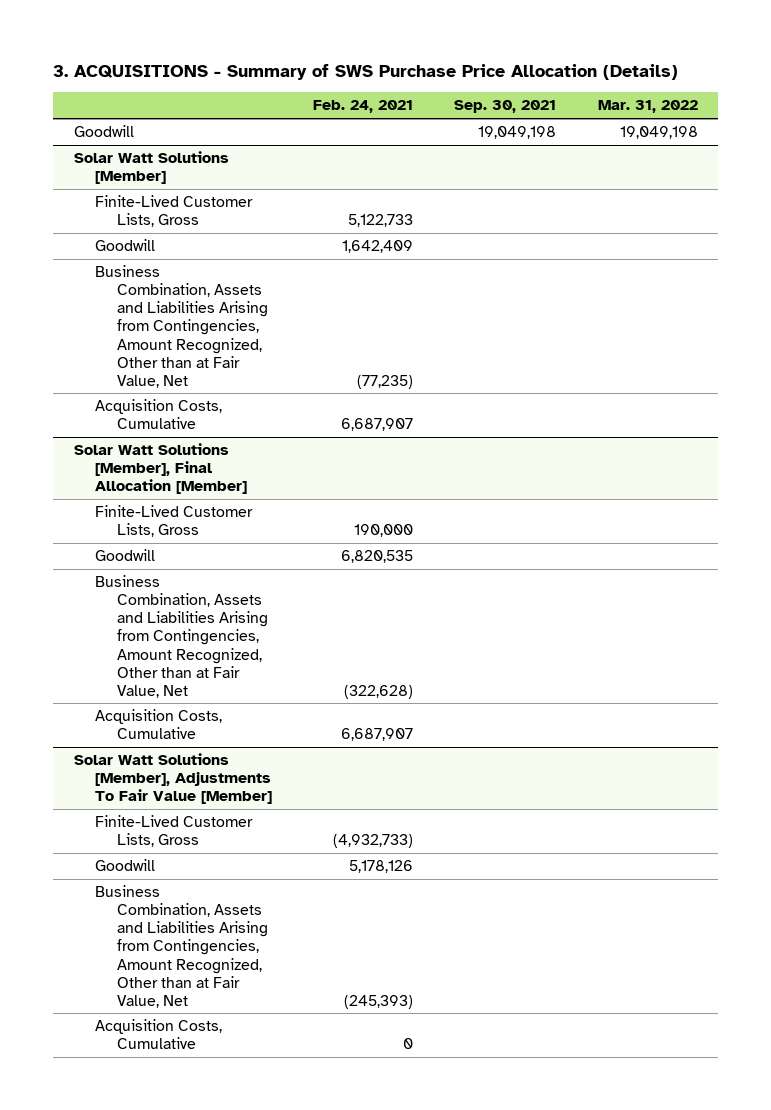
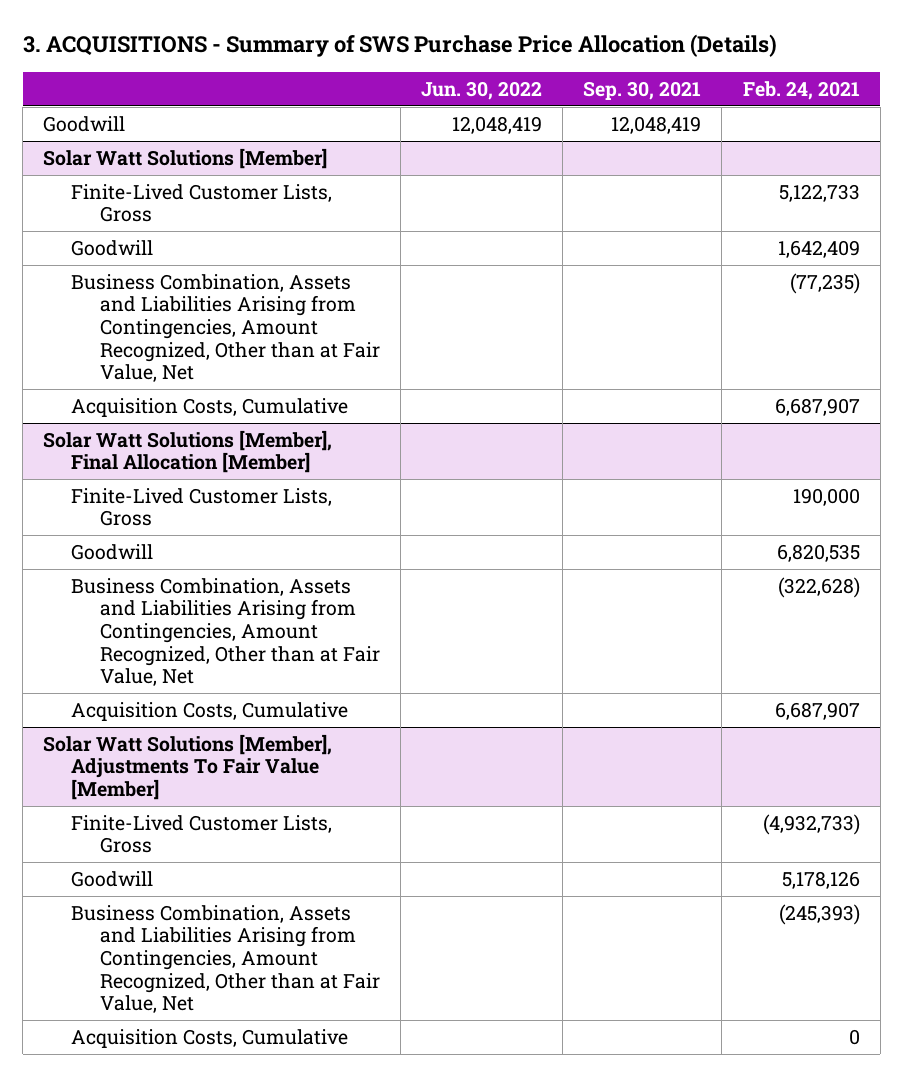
[597,100,698,114] Mar. 31, 2022 -> none
none -> [420,80,542,100] Jun. 30, 2022
[478,126,557,140] 19,049,198 -> [611,115,702,134] 12,048,419

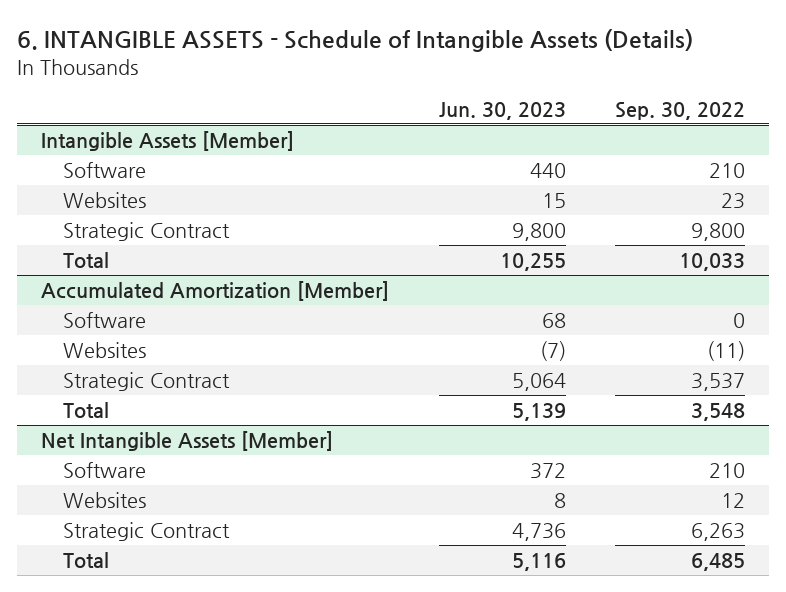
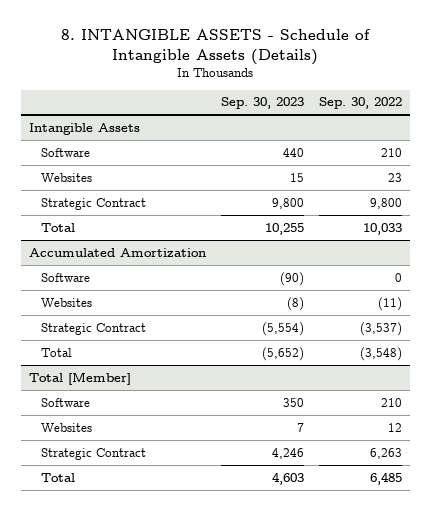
[16,29,693,53] 6. INTANGIBLE ASSETS - Schedule of Intangible Assets (Details) -> [61,29,372,66] 8. INTANGIBLE ASSETS - Schedule of Intangible Assets (Details)
[438,101,566,120] Jun. 30, 2023 -> none
none -> [220,97,304,110] Sep. 30, 2023
[41,130,295,151] Intangible Assets [Member] -> [28,122,140,135] Intangible Assets
[41,280,390,301] Accumulated Amortization [Member] -> [28,247,206,257] Accumulated Amortization
[41,430,334,451] Net Intangible Assets [Member] -> none
[690,372,745,391] 3,537 -> [359,321,402,336] (3,537)
[690,402,745,421] 3,548 -> [359,346,402,361] (3,548)
none -> [28,371,131,385] Total [Member]

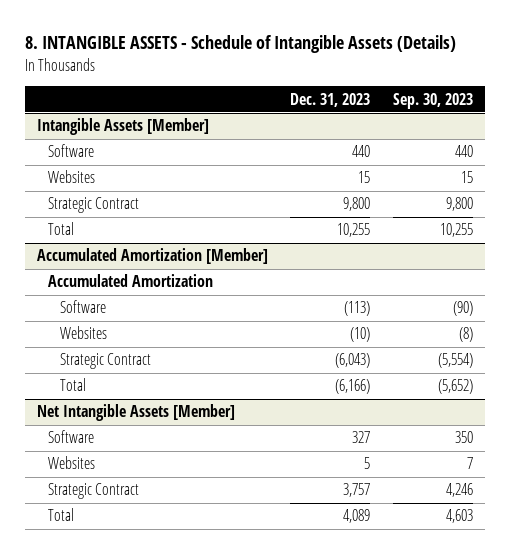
[318,97,402,110] Sep. 30, 2022 -> none
none -> [290,92,371,107] Dec. 31, 2023
[28,122,140,135] Intangible Assets -> [36,118,209,136] Intangible Assets [Member]
[28,247,206,257] Accumulated Amortization -> [36,248,268,265] Accumulated Amortization [Member]
none -> [48,274,214,288] Accumulated Amortization
[28,371,131,385] Total [Member] -> none
none -> [36,404,235,422] Net Intangible Assets [Member]

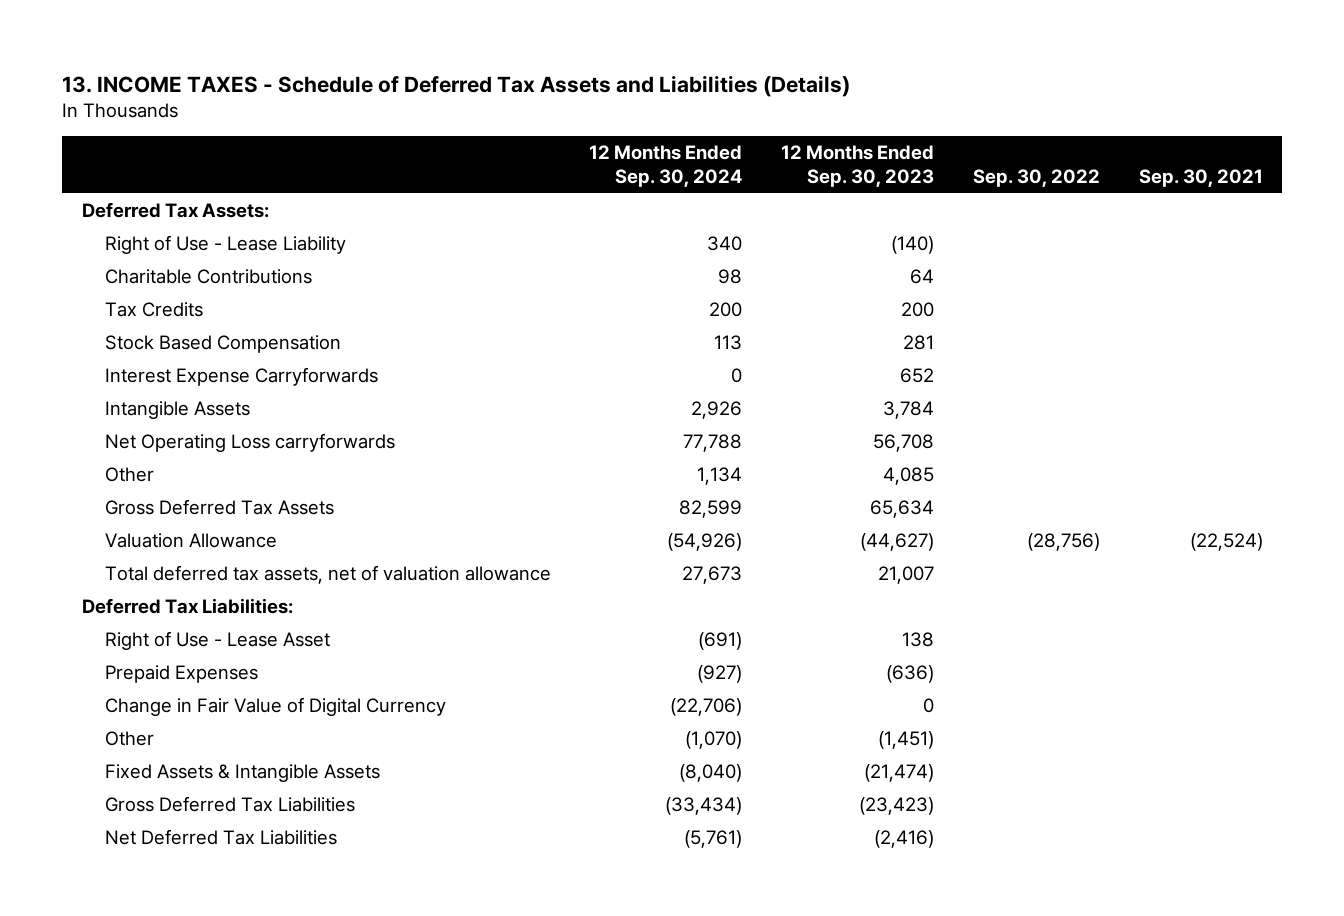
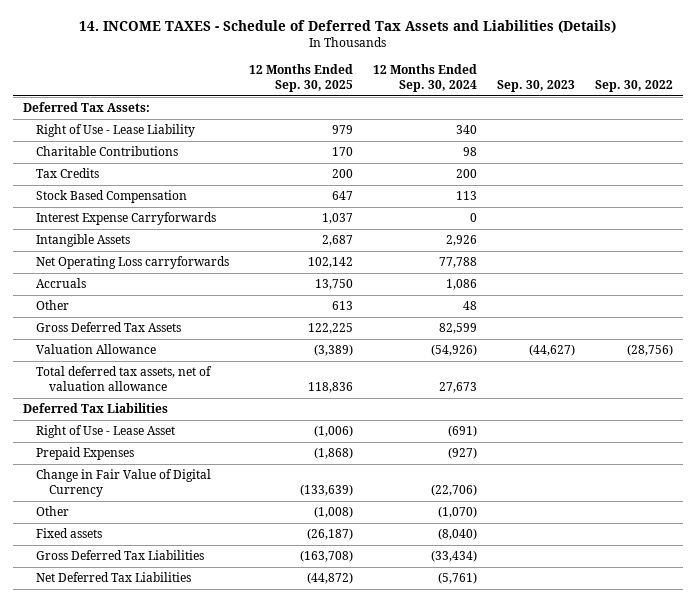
[62,74,851,97] 13. INCOME TAXES - Schedule of Deferred Tax Assets and Liabilities (Details) -> [79,20,617,34] 14. INCOME TAXES - Schedule of Deferred Tax Assets and Liabilities (Details)
[781,145,935,187] 12 Months Ended Sep. 30, 2023 -> none
[1138,168,1263,187] Sep. 30, 2021 -> none
none -> [249,64,354,92] 12 Months Ended Sep. 30, 2025
none -> [497,79,576,92] Sep. 30, 2023
none -> [36,278,87,289] Accruals
[697,467,743,486] 1,134 -> [463,301,478,311] 48
[81,598,293,615] Deferred Tax Liabilities: -> [22,403,168,414] Deferred Tax Liabilities
[104,764,380,783] Fixed Assets & Intangible Assets -> [36,528,103,539] Fixed assets

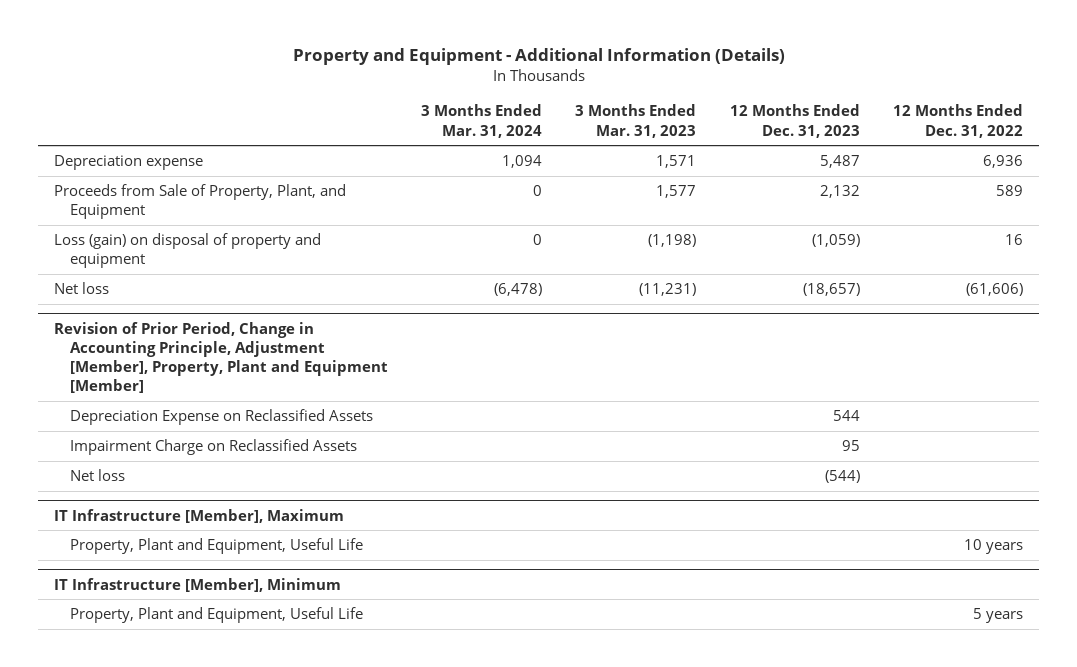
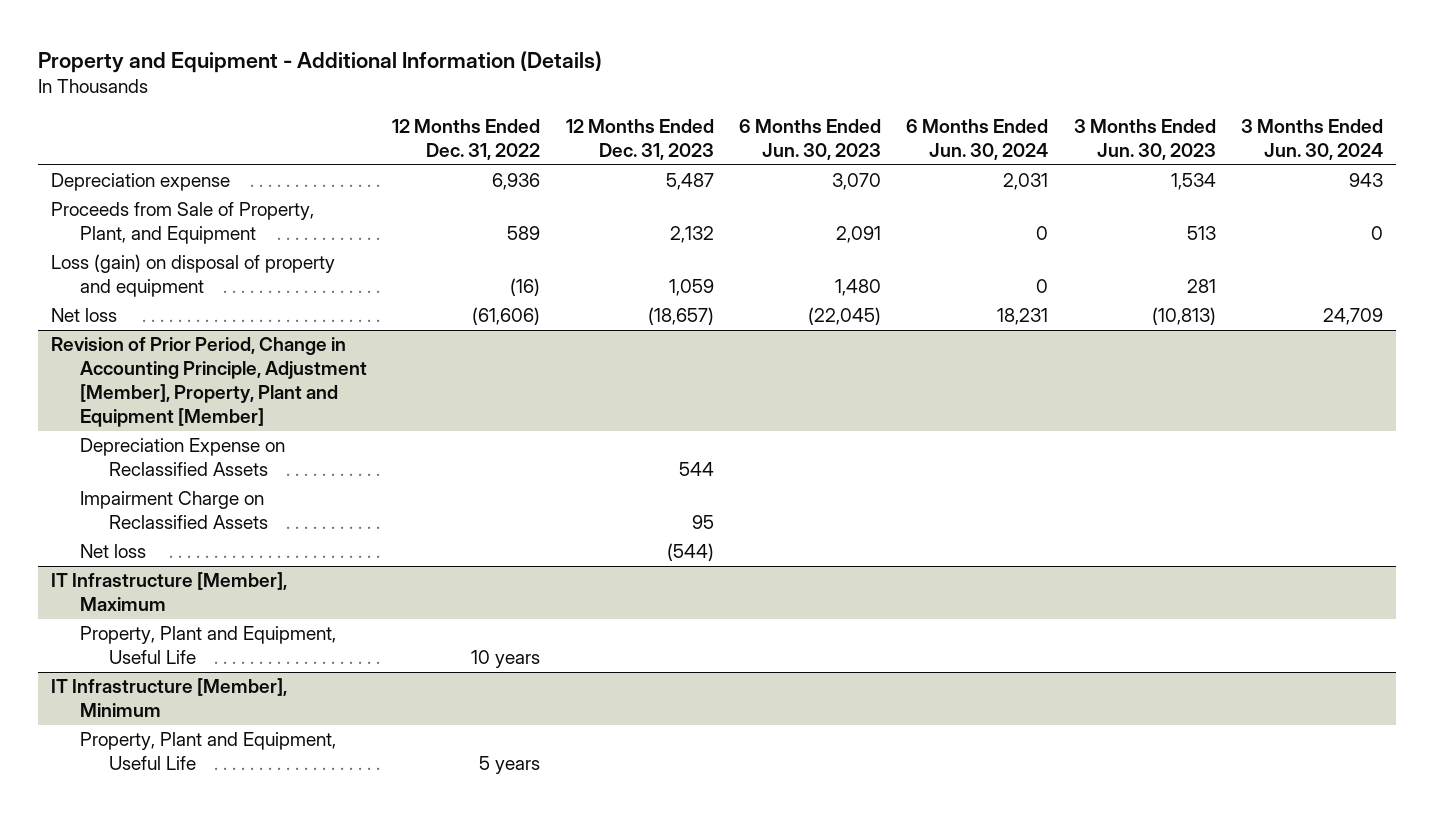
[421,104,543,138] 3 Months Ended Mar. 31, 2024 -> none
[575,104,697,138] 3 Months Ended Mar. 31, 2023 -> none
none -> [739,119,882,161] 6 Months Ended Jun. 30, 2023
none -> [906,119,1049,161] 6 Months Ended Jun. 30, 2024
none -> [1073,119,1216,161] 3 Months Ended Jun. 30, 2023
none -> [1241,119,1384,161] 3 Months Ended Jun. 30, 2024
[811,234,860,248] (1,059) -> [668,279,714,297] 1,059
[1004,234,1023,246] 16 -> [510,278,541,297] (16)

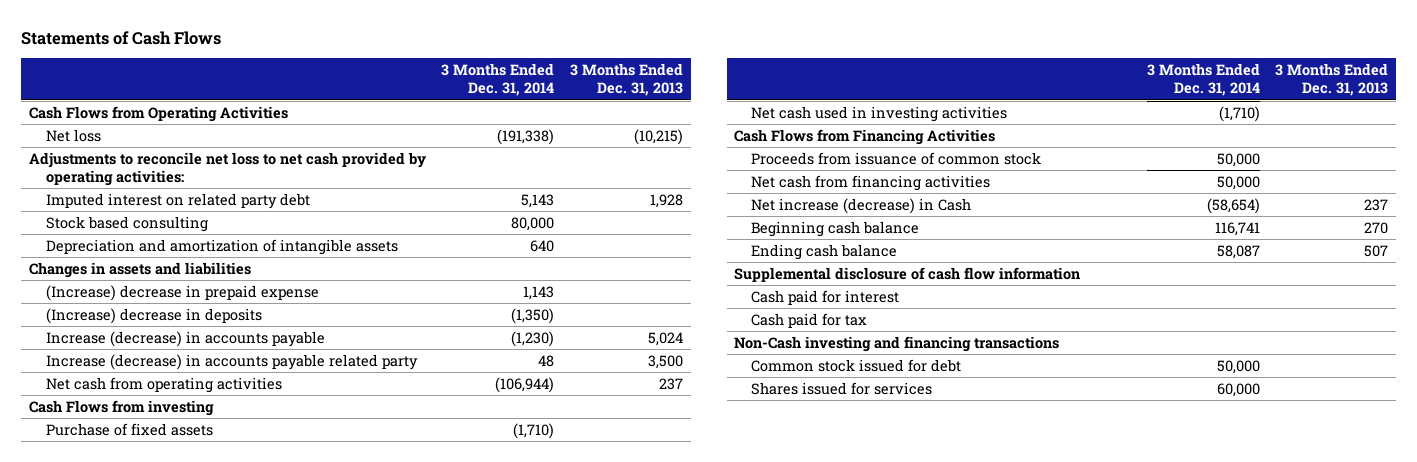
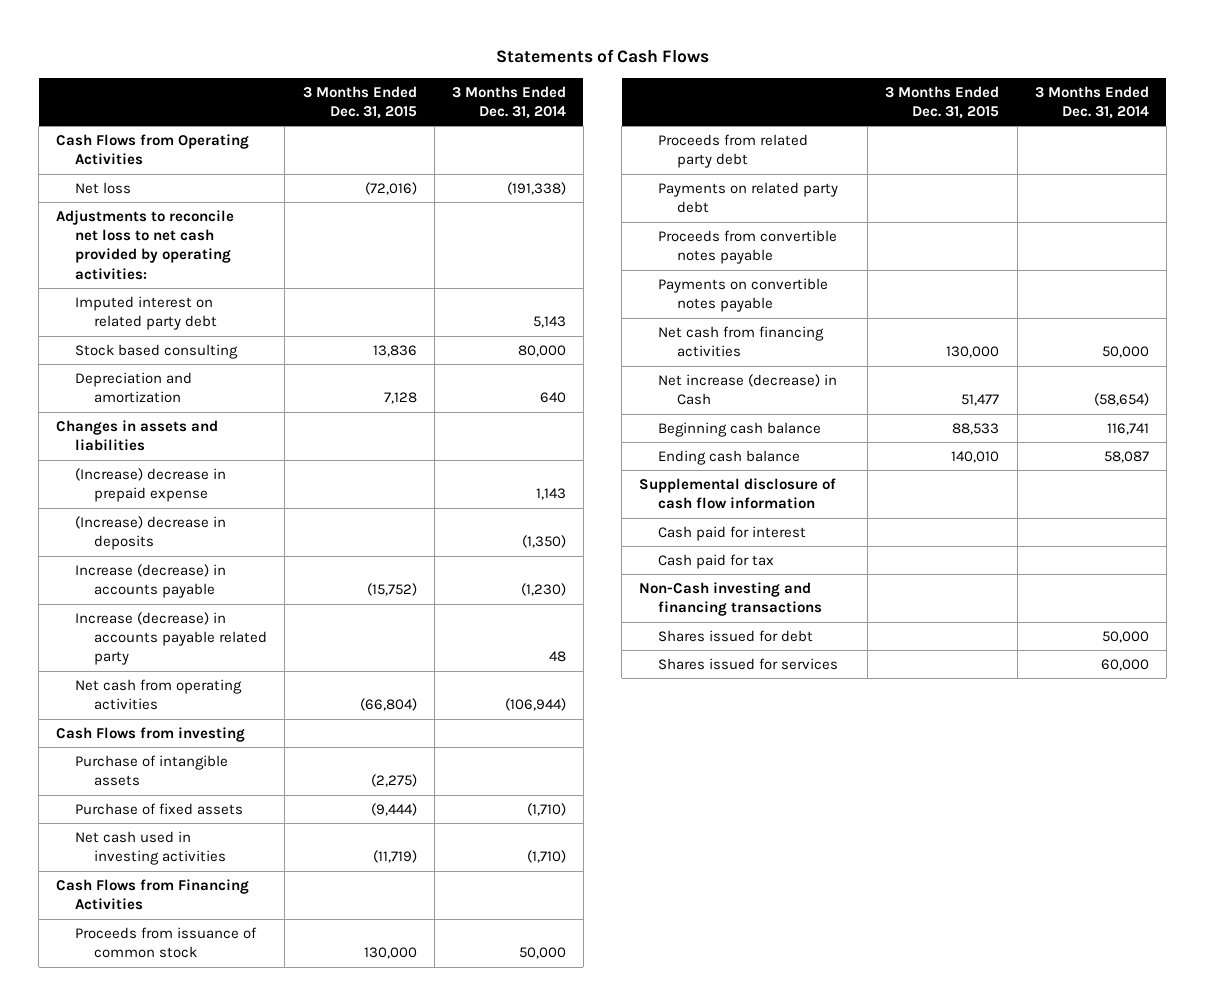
[569,63,683,97] 3 Months Ended Dec. 31, 2013 -> none
none -> [302,85,417,119] 3 Months Ended Dec. 31, 2015
[45,238,398,255] Depreciation and amortization of intangible assets -> [75,371,193,404] Depreciation and amortization
none -> [75,754,229,787] Purchase of intangible assets
none -> [658,133,809,169] Proceeds from related party debt
none -> [658,181,839,214] Payments on related party debt
none -> [658,229,838,265] Proceeds from convertible notes payable
none -> [658,277,829,313] Payments on convertible notes payable
[751,358,962,372] Common stock issued for debt -> [658,629,814,642] Shares issued for debt

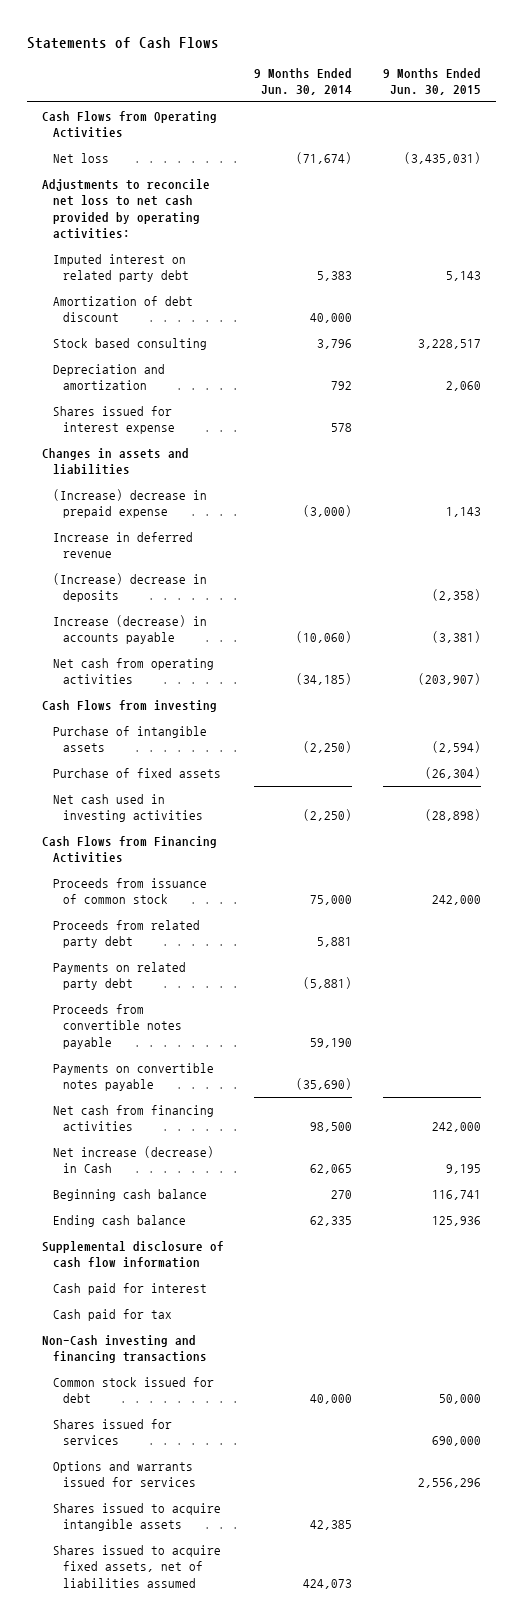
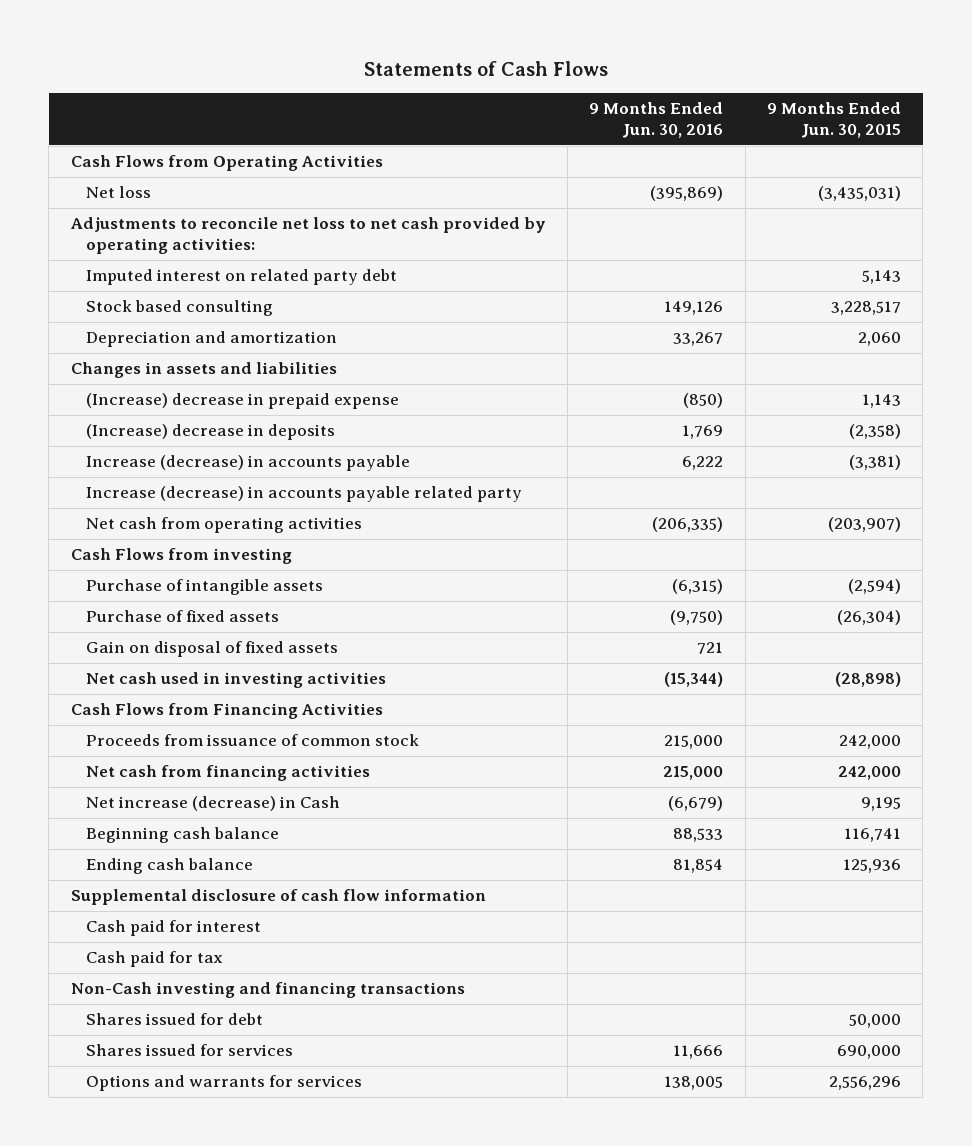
[254,67,353,95] 9 Months Ended Jun. 30, 2014 -> none
none -> [589,102,724,138] 9 Months Ended Jun. 30, 2016
[52,296,193,323] Amortization of debt discount -> none
[52,406,175,435] Shares issued for interest expense -> none
[52,532,193,559] Increase in deferred revenue -> none
none -> [86,486,523,503] Increase (decrease) in accounts payable related party
none -> [86,641,339,658] Gain on disposal of fixed assets
[52,920,200,949] Proceeds from related party debt -> none
[52,962,186,991] Payments on related party debt -> none
[52,1004,182,1049] Proceeds from convertible notes payable -> none
[52,1063,214,1092] Payments on convertible notes payable -> none
[52,1377,214,1404] Common stock issued for debt -> [86,1013,264,1026] Shares issued for debt
[52,1503,221,1532] Shares issued to acquire intangible assets -> none
[52,1545,221,1588] Shares issued to acquire fixed assets, net of liabilities assumed -> none
[52,1461,196,1488] Options and warrants issued for services -> [86,1075,363,1092] Options and warrants for services

